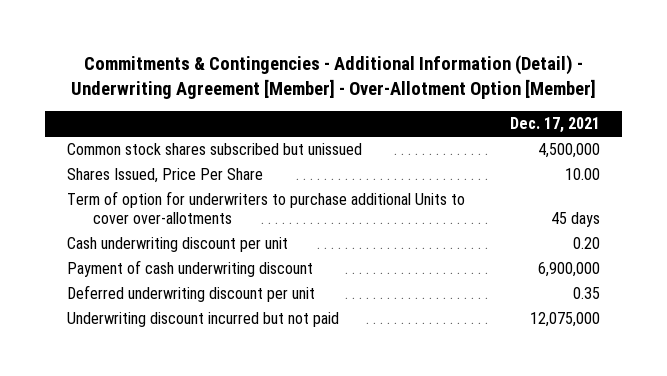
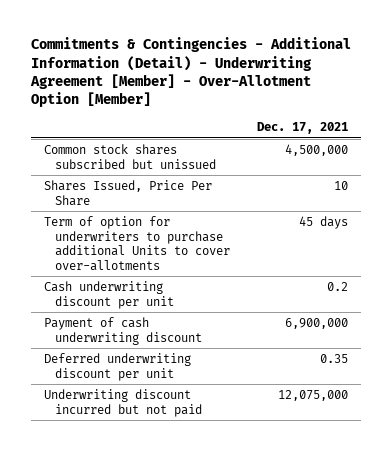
[564,168,600,181] 10.00 -> [333,180,348,190] 10
[572,237,600,250] 0.20 -> [326,281,348,291] 0.2

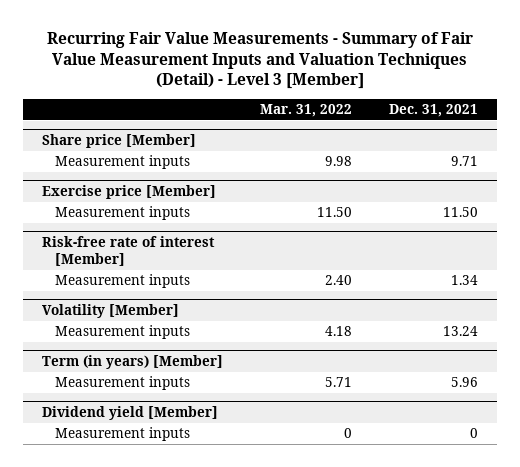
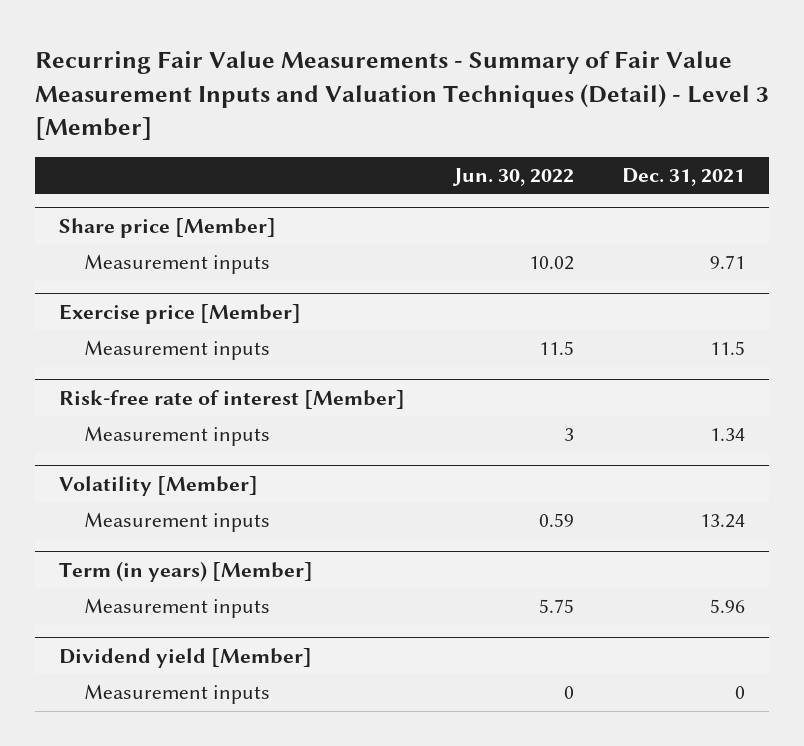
[259,104,352,118] Mar. 31, 2022 -> none
none -> [451,168,574,187] Jun. 30, 2022
[442,207,478,218] 11.50 -> [710,341,746,356] 11.5

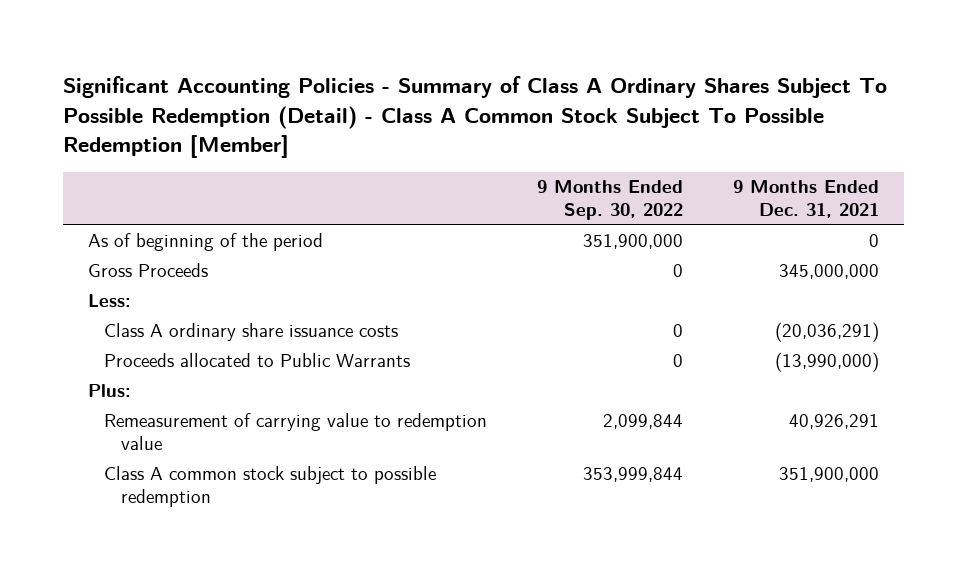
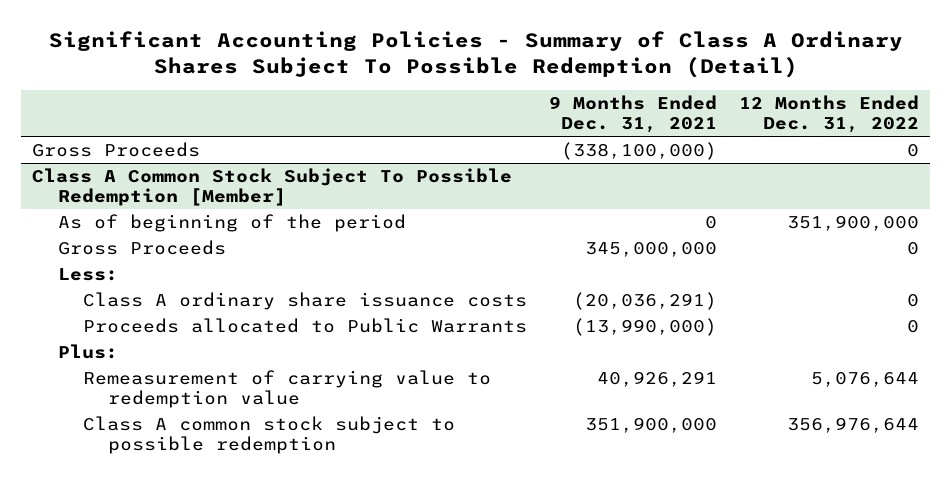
[62,75,887,159] Significant Accounting Policies - Summary of Class A Ordinary Shares Subject To Possible Redemption (Detail) - Class A Common Stock Subject To Possible Redemption [Member] -> [48,31,903,79] Significant Accounting Policies - Summary of Class A Ordinary Shares Subject To Possible Redemption (Detail)
[537,180,684,221] 9 Months Ended Sep. 30, 2022 -> none
none -> [739,95,920,133] 12 Months Ended Dec. 31, 2022
none -> [32,141,201,157] Gross Proceeds
none -> [32,167,513,206] Class A Common Stock Subject To Possible Redemption [Member]

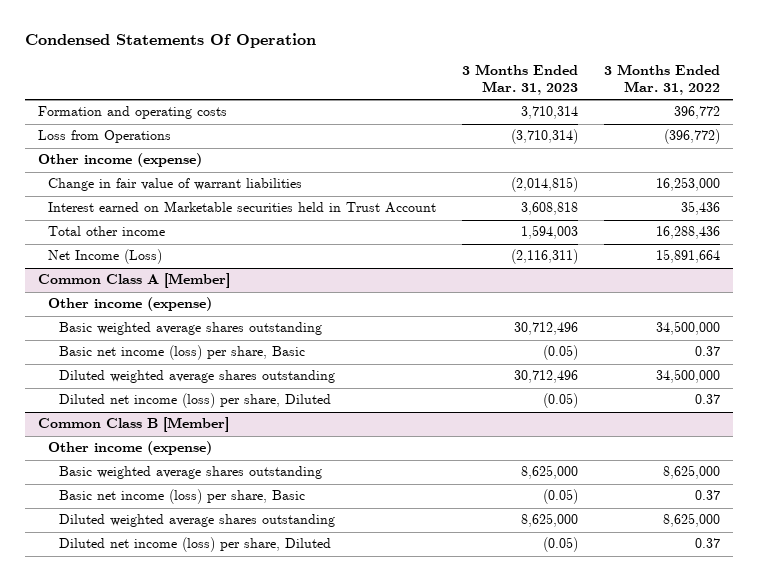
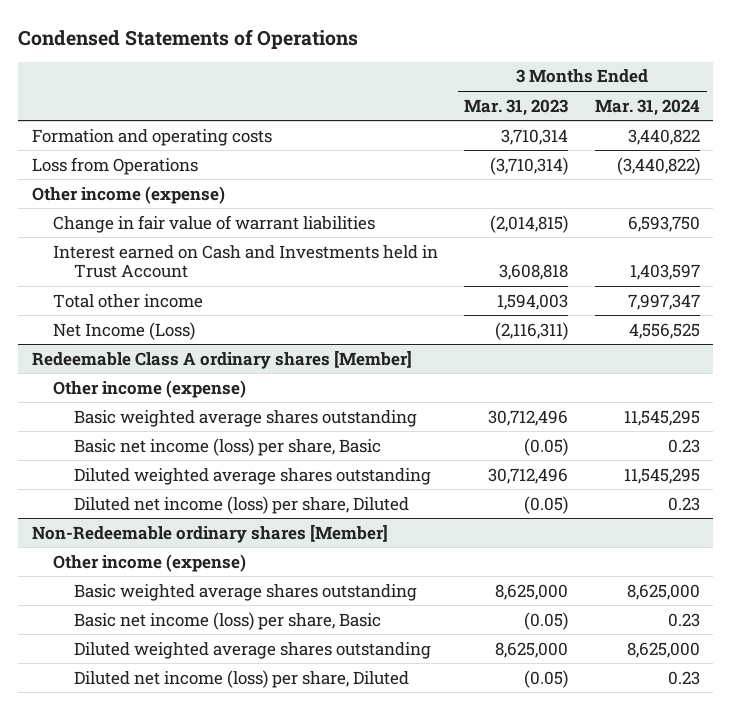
[24,33,316,49] Condensed Statements Of Operation -> [18,28,359,49] Condensed Statements of Operations
[604,64,721,95] 3 Months Ended Mar. 31, 2022 -> none
none -> [595,98,701,116] Mar. 31, 2024
[48,201,437,214] Interest earned on Marketable securities held in Trust Account -> [52,244,438,279] Interest earned on Cash and Investments held in Trust Account
[37,273,230,289] Common Class A [Member] -> none
none -> [31,349,412,369] Redeemable Class A ordinary shares [Member]
[37,417,229,433] Common Class B [Member] -> none
none -> [31,523,388,543] Non-Redeemable ordinary shares [Member]

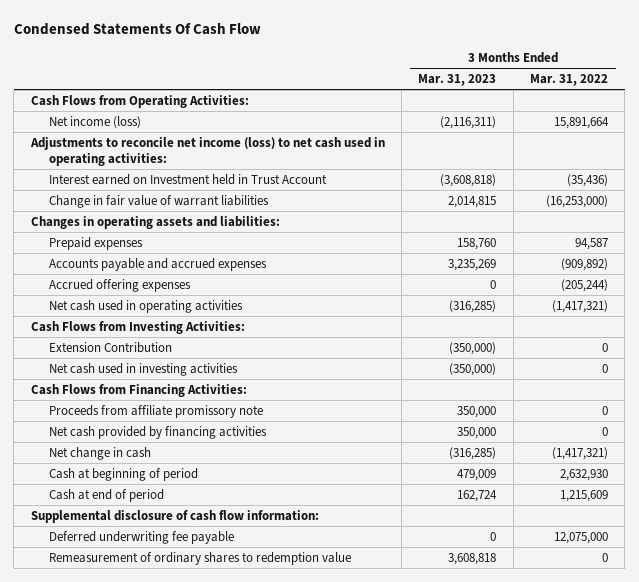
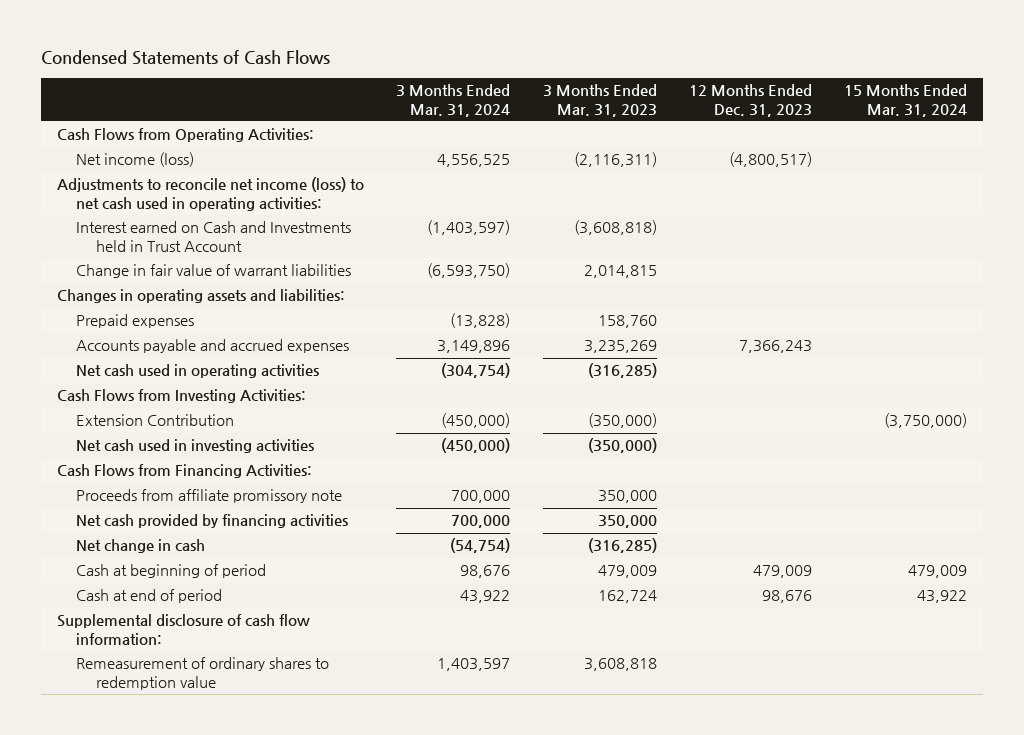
[13,23,261,36] Condensed Statements Of Cash Flow -> [40,50,330,66] Condensed Statements of Cash Flows
[529,74,608,87] Mar. 31, 2022 -> none
none -> [396,83,511,117] 3 Months Ended Mar. 31, 2024
none -> [688,83,812,117] 12 Months Ended Dec. 31, 2023
none -> [844,83,968,117] 15 Months Ended Mar. 31, 2024
[48,173,327,185] Interest earned on Investment held in Trust Account -> [76,221,352,253] Interest earned on Cash and Investments held in Trust Account
[48,278,191,292] Accrued offering expenses -> none
[48,530,234,544] Deferred underwriting fee payable -> none

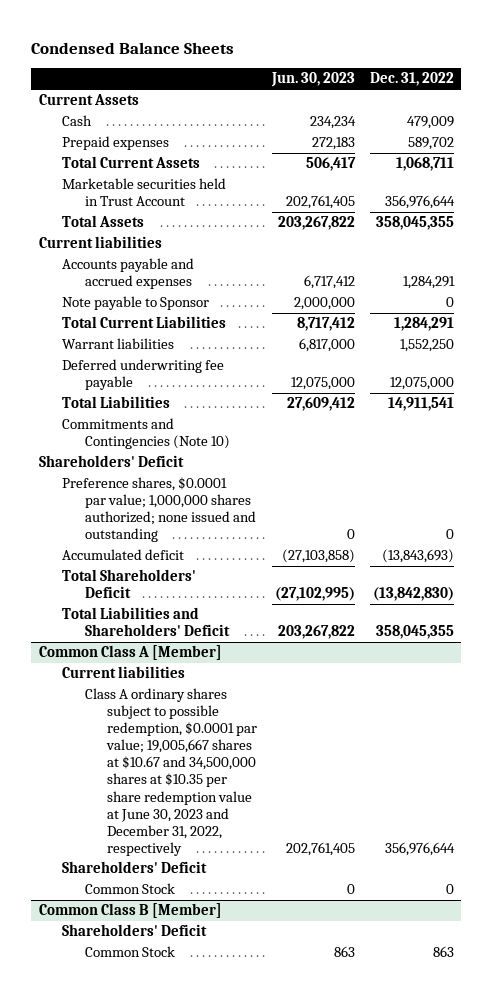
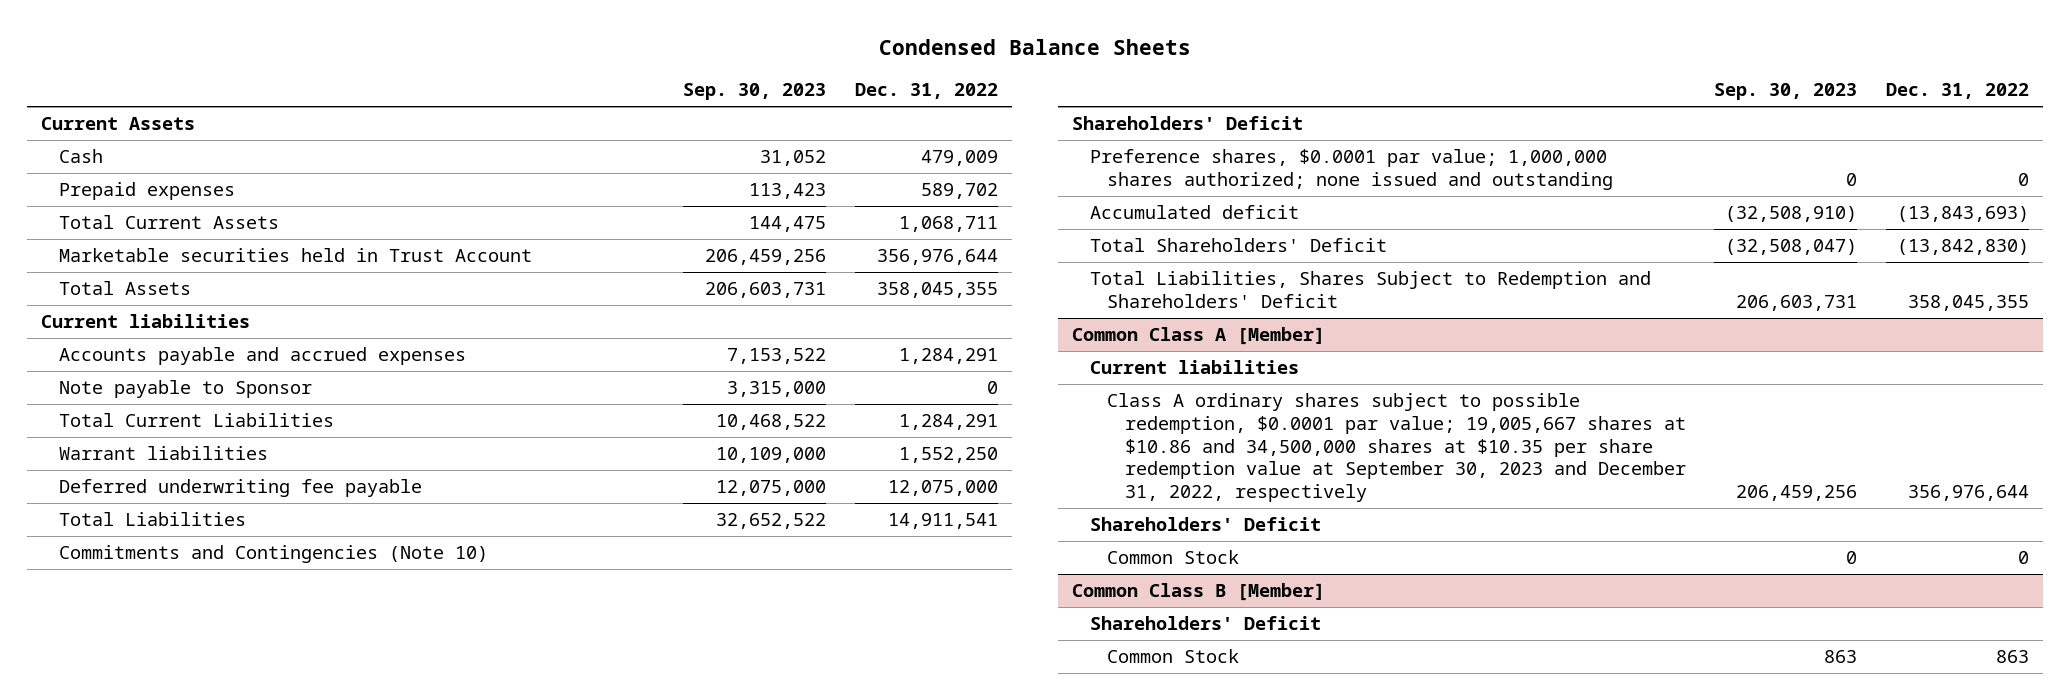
[271,72,356,88] Jun. 30, 2023 -> none
none -> [683,83,827,101] Sep. 30, 2023
[61,607,230,637] Total Liabilities and Shareholders' Deficit -> [1089,271,1651,308] Total Liabilities, Shares Subject to Redemption and Shareholders' Deficit
[84,688,258,856] Class A ordinary shares subject to possible redemption, $0.0001 par value; 19,005,667 shares at $10.67 and 34,500,000 shares at $10.35 per share redemption value at June 30, 2023 and December 31, 2022, respectively -> [1107,393,1686,503] Class A ordinary shares subject to possible redemption, $0.0001 par value; 19,005,667 shares at $10.86 and 34,500,000 shares at $10.35 per share redemption value at September 30, 2023 and December 31, 2022, respectively

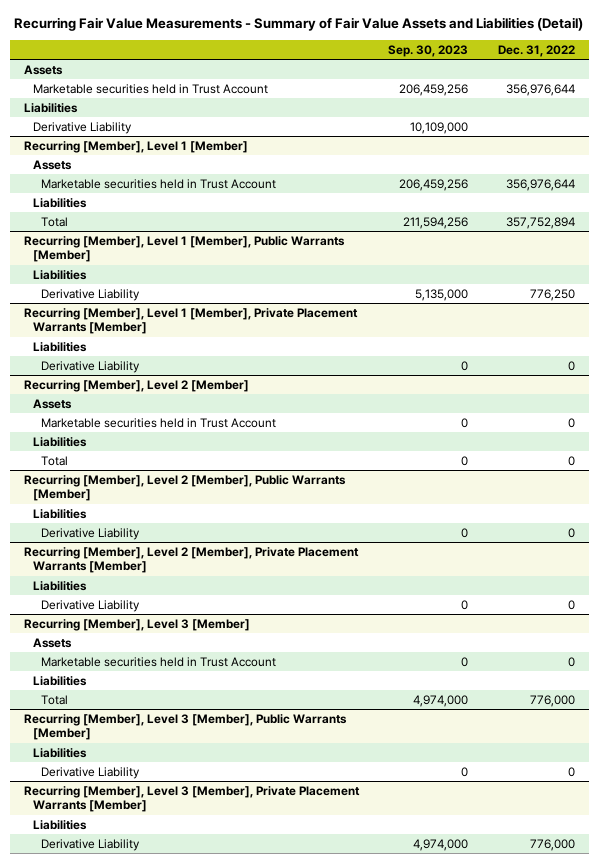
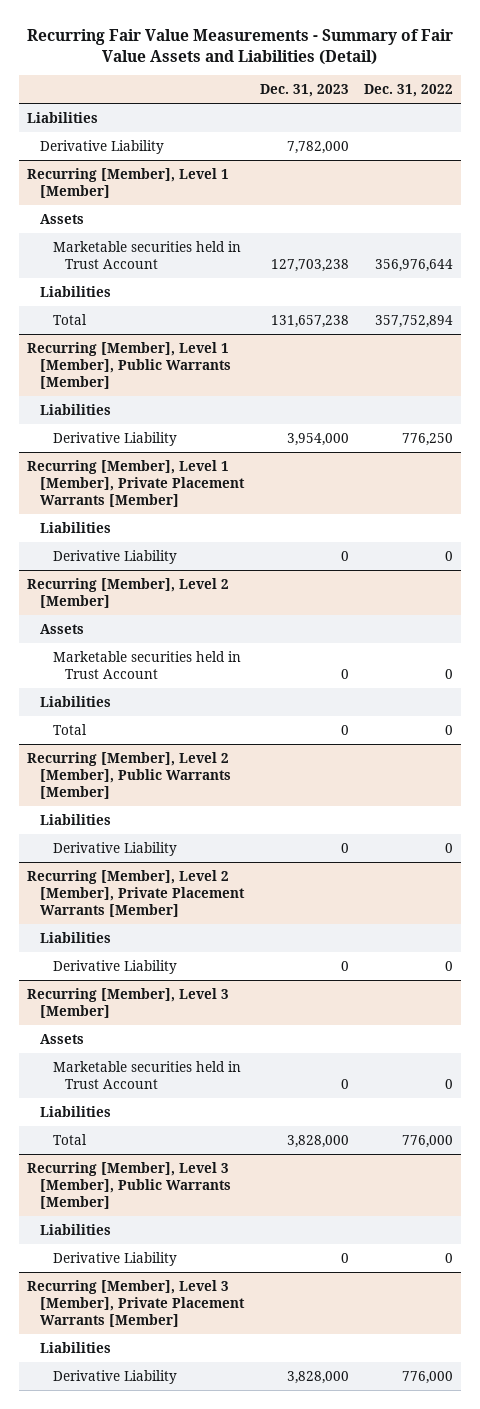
[388,44,469,57] Sep. 30, 2023 -> none
none -> [259,84,349,98] Dec. 31, 2023
[24,64,64,75] Assets -> none
[32,83,268,94] Marketable securities held in Trust Account -> none

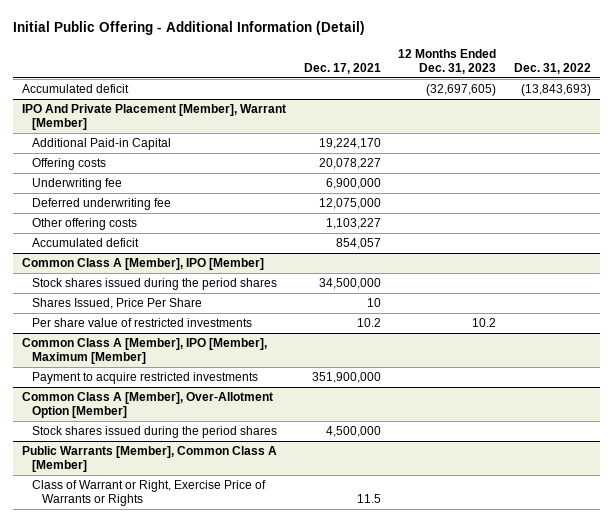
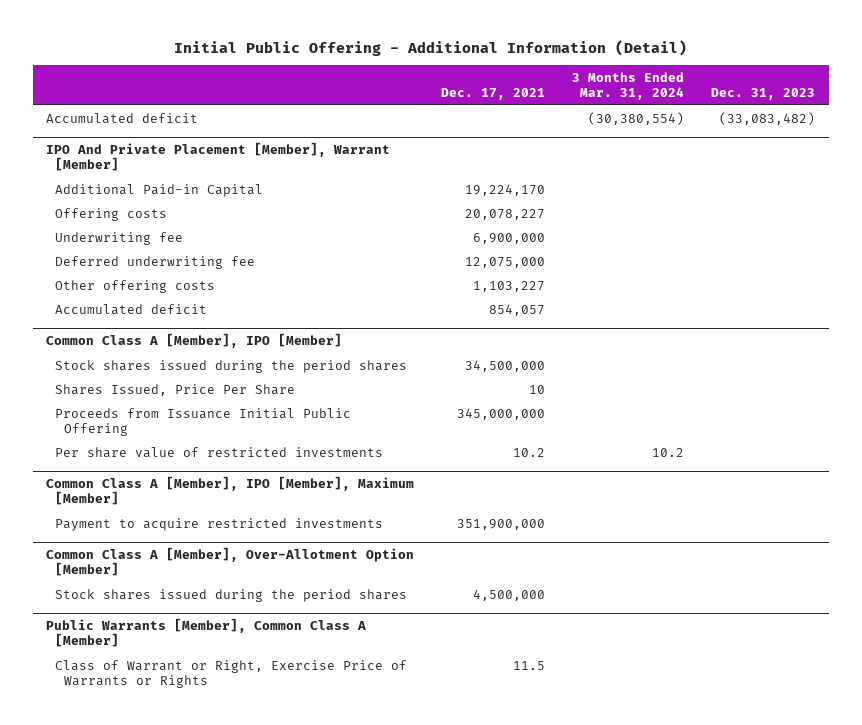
[398,48,497,74] 12 Months Ended Dec. 31, 2023 -> none
[514,62,592,74] Dec. 31, 2022 -> none
none -> [572,71,685,100] 3 Months Ended Mar. 31, 2024
none -> [711,87,816,100] Dec. 31, 2023
none -> [55,407,352,436] Proceeds from Issuance Initial Public Offering

